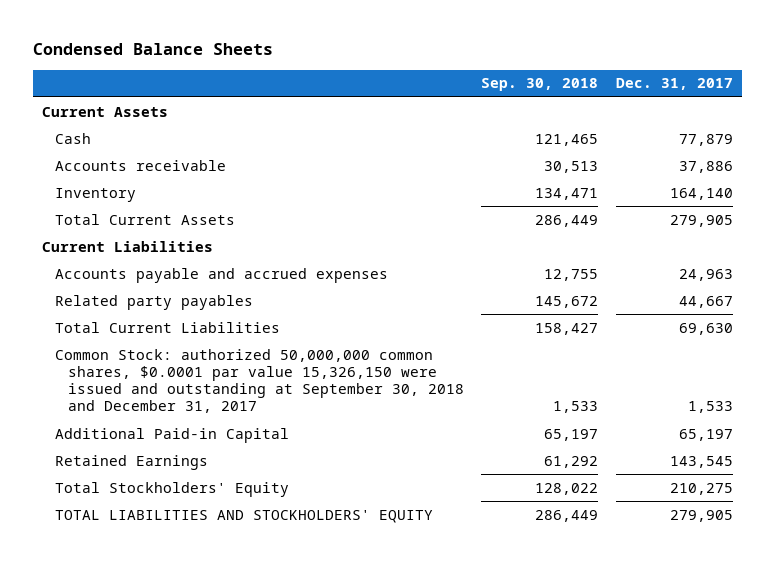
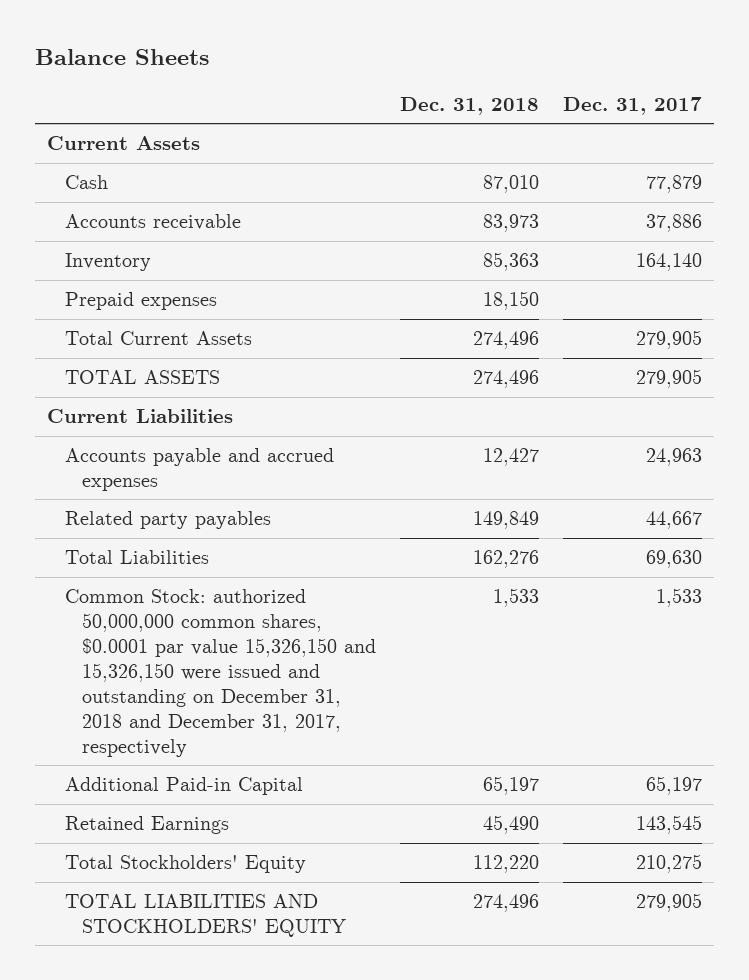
[32,43,273,56] Condensed Balance Sheets -> [35,49,210,66] Balance Sheets
[481,78,599,92] Sep. 30, 2018 -> none
none -> [400,96,540,115] Dec. 31, 2018
none -> [64,291,217,310] Prepaid expenses
none -> [64,369,220,384] TOTAL ASSETS
[54,321,280,333] Total Current Liabilities -> [64,549,209,564] Total Liabilities
[54,348,464,414] Common Stock: authorized 50,000,000 common shares, $0.0001 par value 15,326,150 were issued and outstanding at September 30, 2018 and December 31, 2017 -> [64,588,377,757] Common Stock: authorized 50,000,000 common shares, $0.0001 par value 15,326,150 and 15,326,150 were issued and outstanding on December 31, 2018 and December 31, 2017, respectively

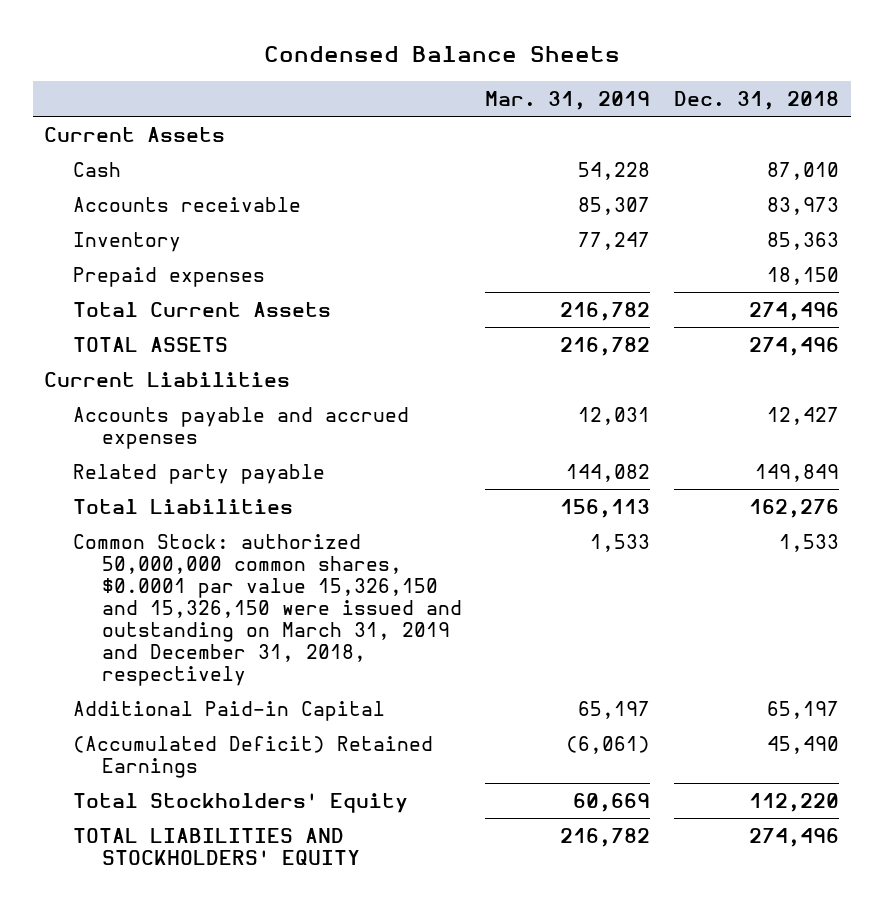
[35,49,210,66] Balance Sheets -> [263,45,620,62] Condensed Balance Sheets
[563,96,703,115] Dec. 31, 2017 -> none
none -> [485,90,651,110] Mar. 31, 2019
[64,510,271,529] Related party payables -> [73,463,326,484] Related party payable
[64,588,377,757] Common Stock: authorized 50,000,000 common shares, $0.0001 par value 15,326,150 and 15,326,150 were issued and outstanding on December 31, 2018 and December 31, 2017, respectively -> [73,533,462,686] Common Stock: authorized 50,000,000 common shares, $0.0001 par value 15,326,150 and 15,326,150 were issued and outstanding on March 31, 2019 and December 31, 2018, respectively
[64,815,229,834] Retained Earnings -> [73,735,434,778] (Accumulated Deficit) Retained Earnings

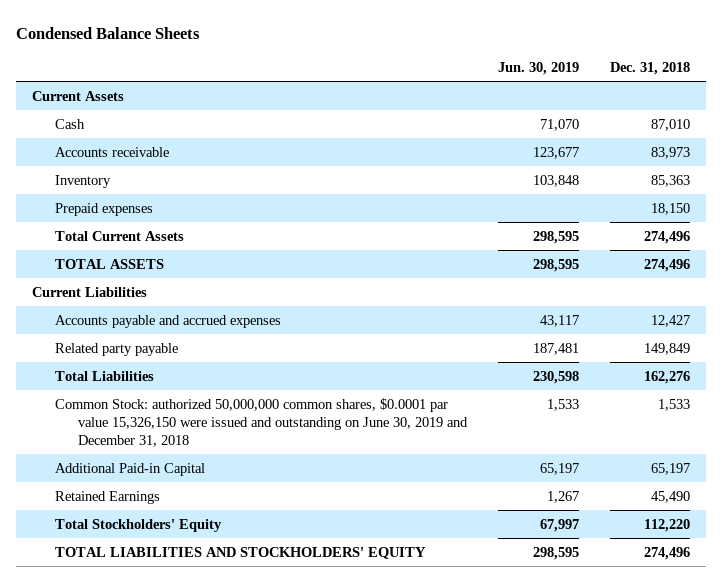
[485,90,651,110] Mar. 31, 2019 -> none
none -> [497,61,579,75] Jun. 30, 2019
[73,533,462,686] Common Stock: authorized 50,000,000 common shares, $0.0001 par value 15,326,150 and 15,326,150 were issued and outstanding on March 31, 2019 and December 31, 2018, respectively -> [54,397,468,447] Common Stock: authorized 50,000,000 common shares, $0.0001 par value 15,326,150 were issued and outstanding on June 30, 2019 and December 31, 2018
[73,735,434,778] (Accumulated Deficit) Retained Earnings -> [54,490,160,504] Retained Earnings

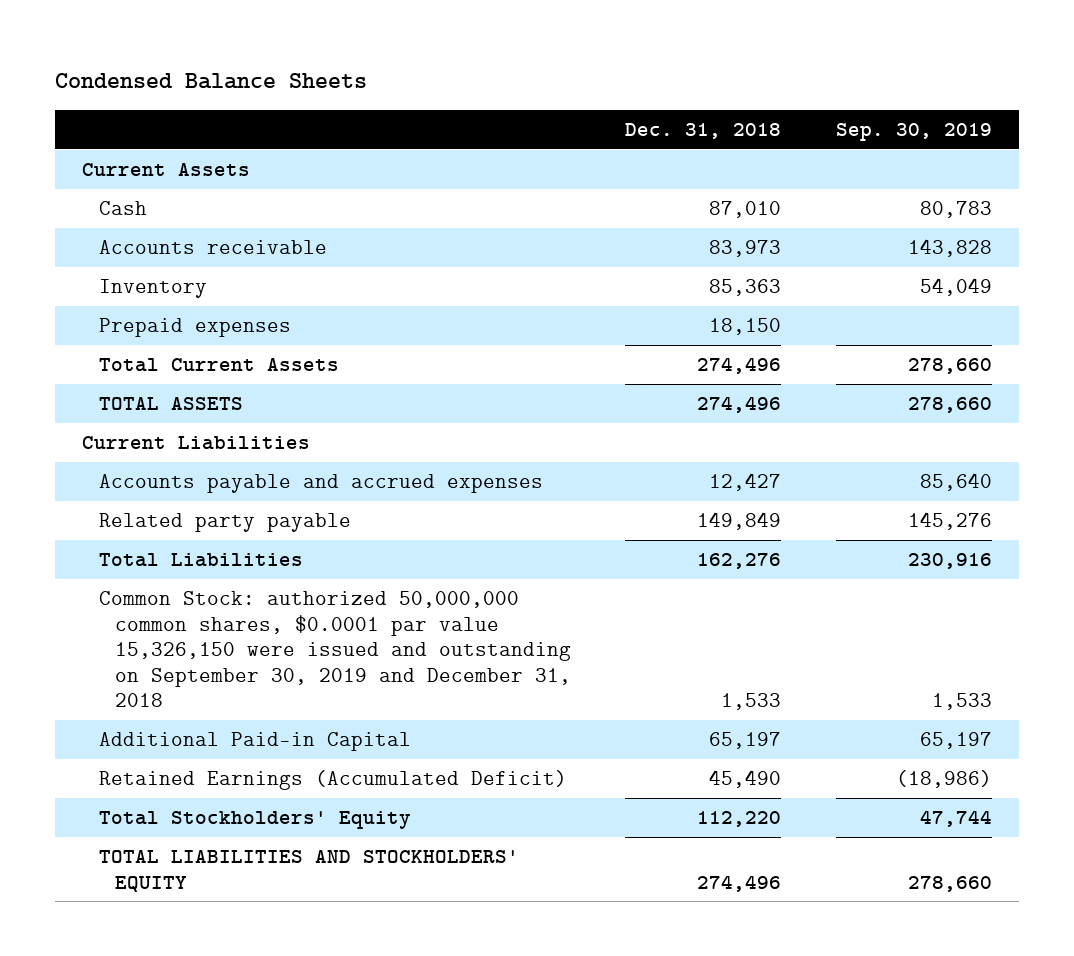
[497,61,579,75] Jun. 30, 2019 -> none
none -> [835,122,992,141] Sep. 30, 2019
[54,397,468,447] Common Stock: authorized 50,000,000 common shares, $0.0001 par value 15,326,150 were issued and outstanding on June 30, 2019 and December 31, 2018 -> [98,590,572,708] Common Stock: authorized 50,000,000 common shares, $0.0001 par value 15,326,150 were issued and outstanding on September 30, 2019 and December 31, 2018
[54,490,160,504] Retained Earnings -> [98,769,567,790] Retained Earnings (Accumulated Deficit)

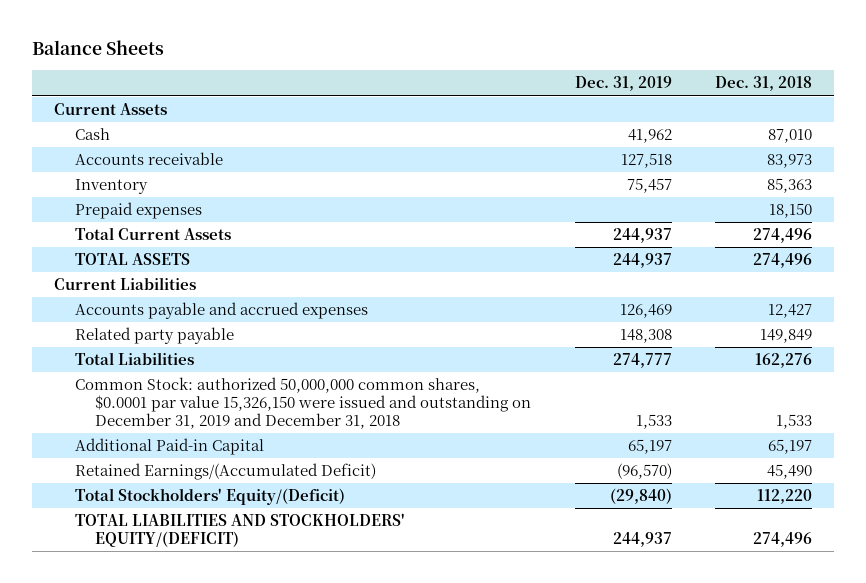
[54,73,367,90] Condensed Balance Sheets -> [31,40,164,56] Balance Sheets
[835,122,992,141] Sep. 30, 2019 -> none
none -> [574,76,672,92] Dec. 31, 2019
[98,590,572,708] Common Stock: authorized 50,000,000 common shares, $0.0001 par value 15,326,150 were issued and outstanding on September 30, 2019 and December 31, 2018 -> [74,377,532,429] Common Stock: authorized 50,000,000 common shares, $0.0001 par value 15,326,150 were issued and outstanding on December 31, 2019 and December 31, 2018
[98,769,567,790] Retained Earnings (Accumulated Deficit) -> [74,463,376,481] Retained Earnings/(Accumulated Deficit)
[98,810,411,829] Total Stockholders' Equity -> [74,488,345,506] Total Stockholders' Equity/(Deficit)
[98,849,519,892] TOTAL LIABILITIES AND STOCKHOLDERS' EQUITY -> [74,513,405,547] TOTAL LIABILITIES AND STOCKHOLDERS' EQUITY/(DEFICIT)

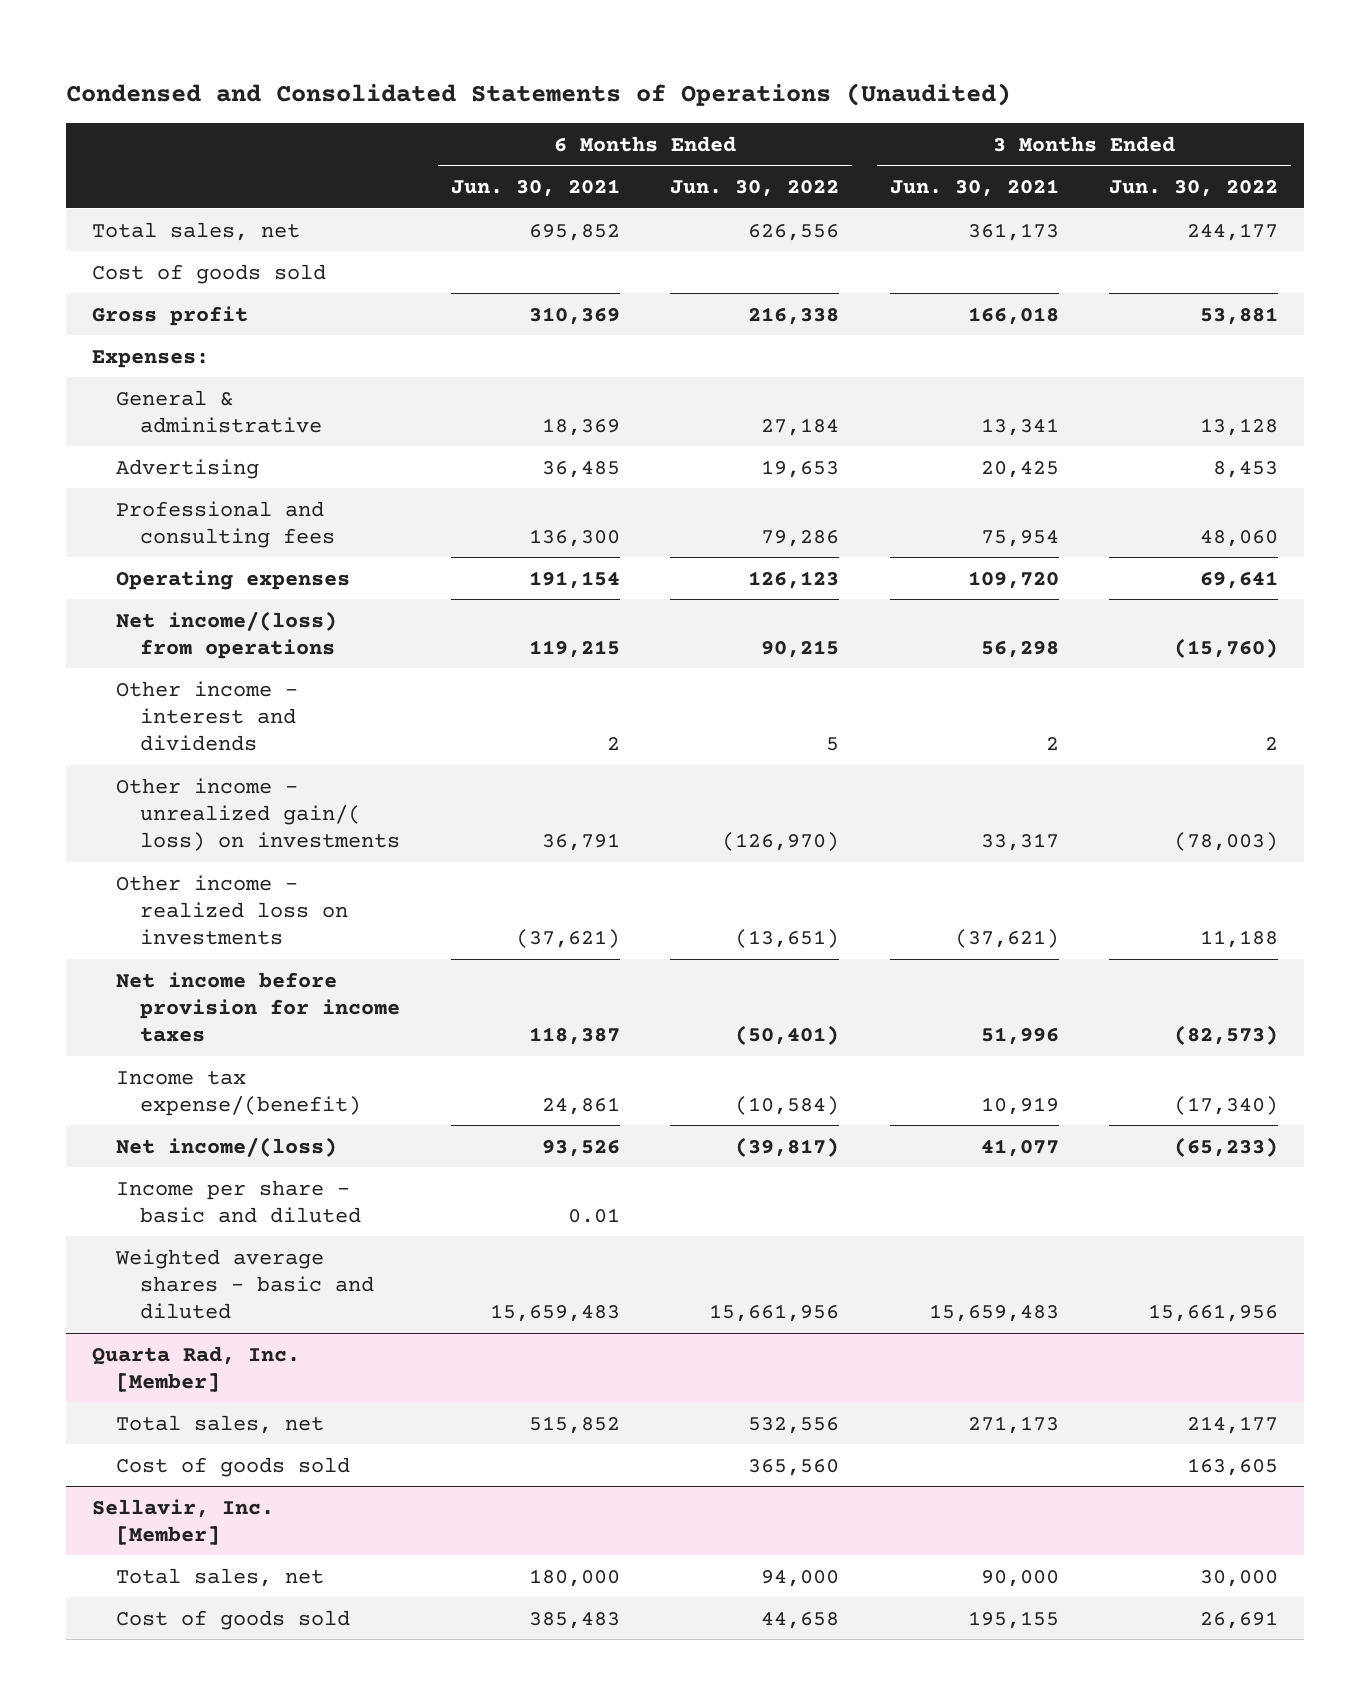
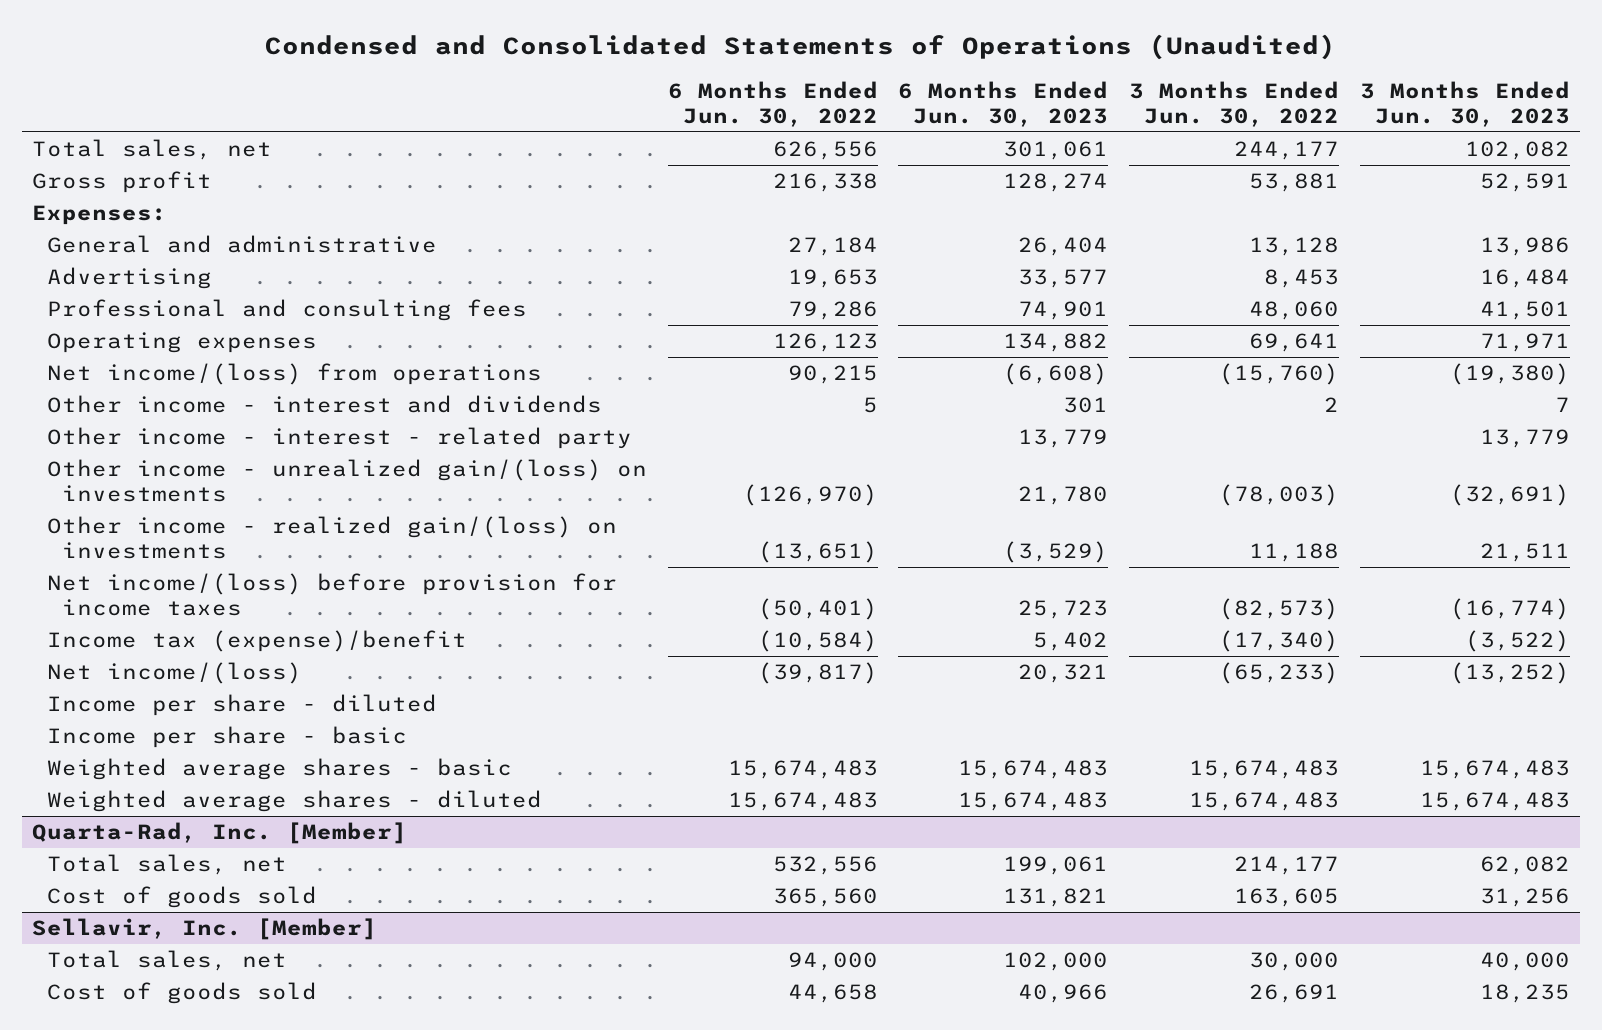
[450,178,620,197] Jun. 30, 2021 -> none
[889,178,1059,197] Jun. 30, 2021 -> none
none -> [898,80,1109,127] 6 Months Ended Jun. 30, 2023
none -> [1359,80,1570,127] 3 Months Ended Jun. 30, 2023
[91,263,326,284] Cost of goods sold -> none
[116,389,323,433] General & administrative -> [47,235,438,254] General and administrative
none -> [47,427,633,450] Other income - interest - related party
[116,777,401,851] Other income - unrealized gain/( loss) on investments -> [47,459,648,503] Other income - unrealized gain/(loss) on investments
[116,874,349,945] Other income - realized loss on investments -> [47,516,618,560] Other income - realized gain/(loss) on investments
[116,971,401,1042] Net income before provision for income taxes -> [47,573,618,617] Net income/(loss) before provision for income taxes
[116,1070,362,1116] Income tax expense/(benefit) -> [47,630,468,653] Income tax (expense)/benefit
none -> [47,694,438,717] Income per share - diluted
[116,1179,362,1223] Income per share - basic and diluted -> [47,726,408,749] Income per share - basic
[115,1248,375,1319] Weighted average shares - basic and diluted -> [47,758,513,781] Weighted average shares - basic
[709,1303,840,1322] 15,661,956 -> [727,760,878,780] 15,674,483
[1148,1303,1279,1322] 15,661,956 -> [1189,760,1340,780] 15,674,483
none -> [47,790,543,813] Weighted average shares - diluted
[91,1345,300,1392] Quarta Rad, Inc. [Member] -> [32,822,408,845] Quarta-Rad, Inc. [Member]

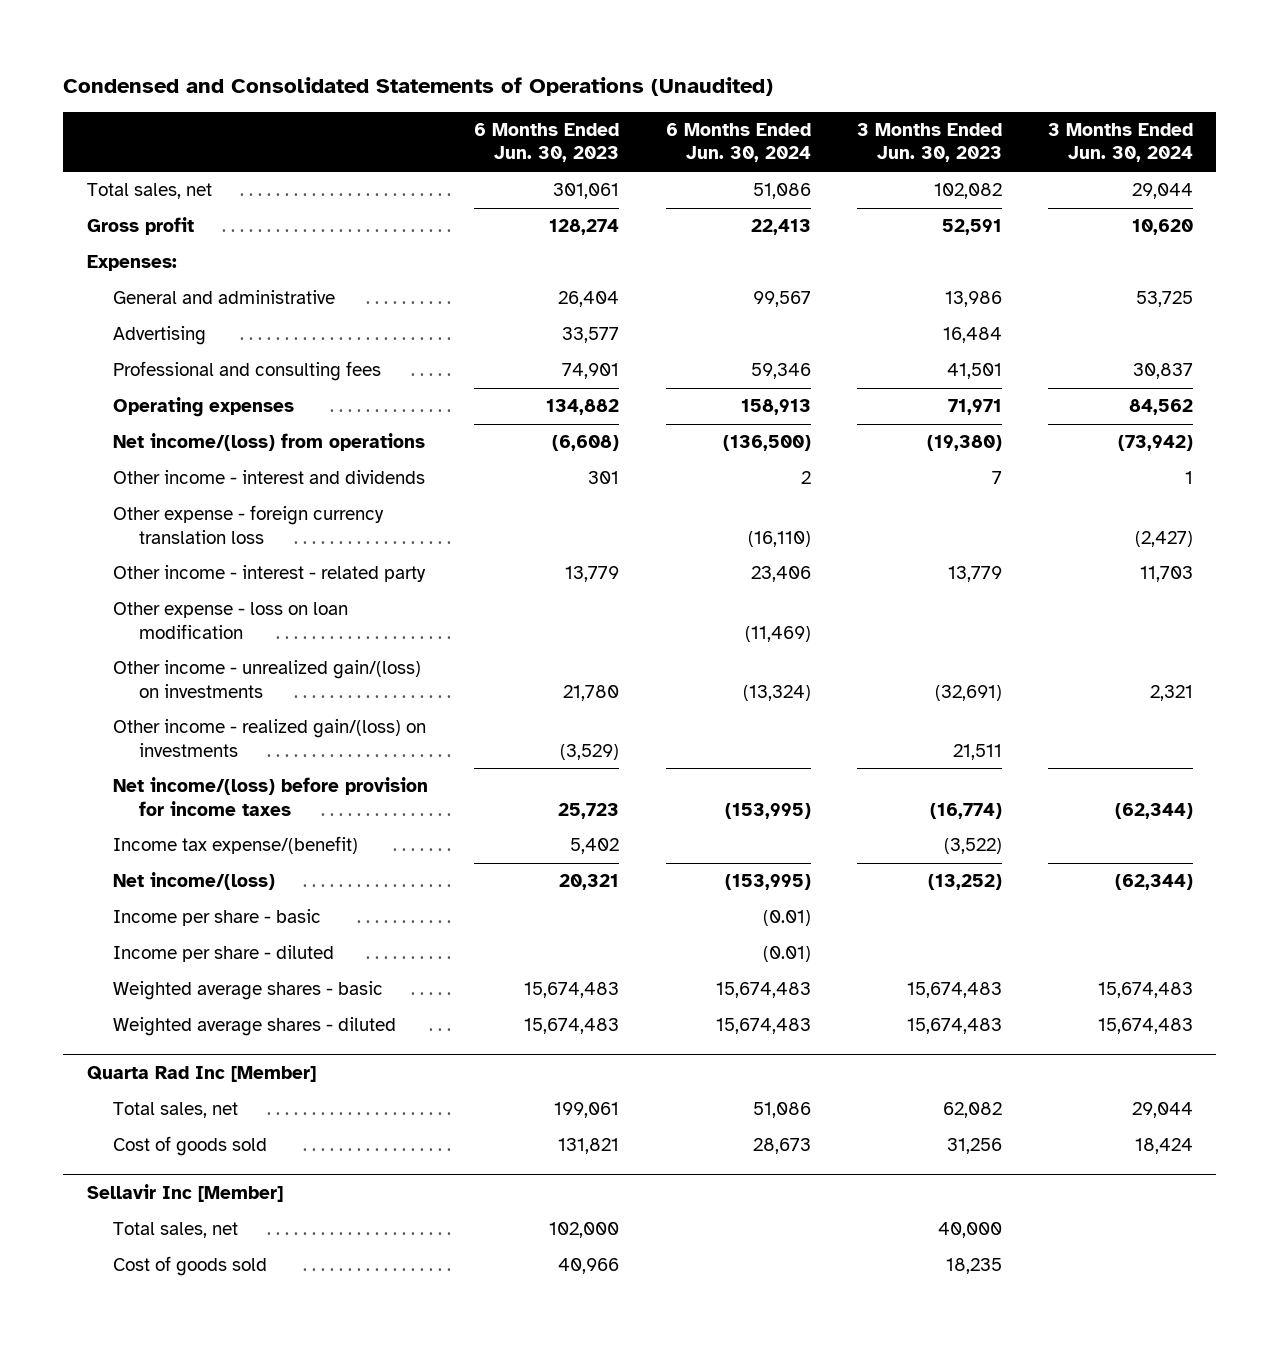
[667,80,878,127] 6 Months Ended Jun. 30, 2022 -> none
[1129,80,1340,127] 3 Months Ended Jun. 30, 2022 -> none
none -> [665,123,811,163] 6 Months Ended Jun. 30, 2024
none -> [1048,123,1194,163] 3 Months Ended Jun. 30, 2024
none -> [112,505,384,544] Other expense - foreign currency translation loss
none -> [112,602,348,639] Other expense - loss on loan modification
[47,630,468,653] Income tax (expense)/benefit -> [112,836,358,855] Income tax expense/(benefit)
[47,694,438,717] Income per share - diluted -> [112,945,334,963] Income per share - diluted
[32,822,408,845] Quarta-Rad, Inc. [Member] -> [86,1066,316,1083] Quarta Rad Inc [Member]
[32,918,378,941] Sellavir, Inc. [Member] -> [86,1184,283,1203] Sellavir Inc [Member]

